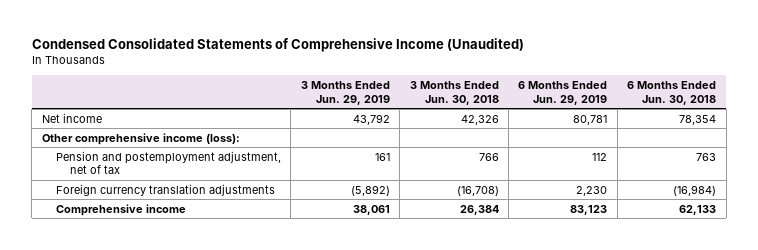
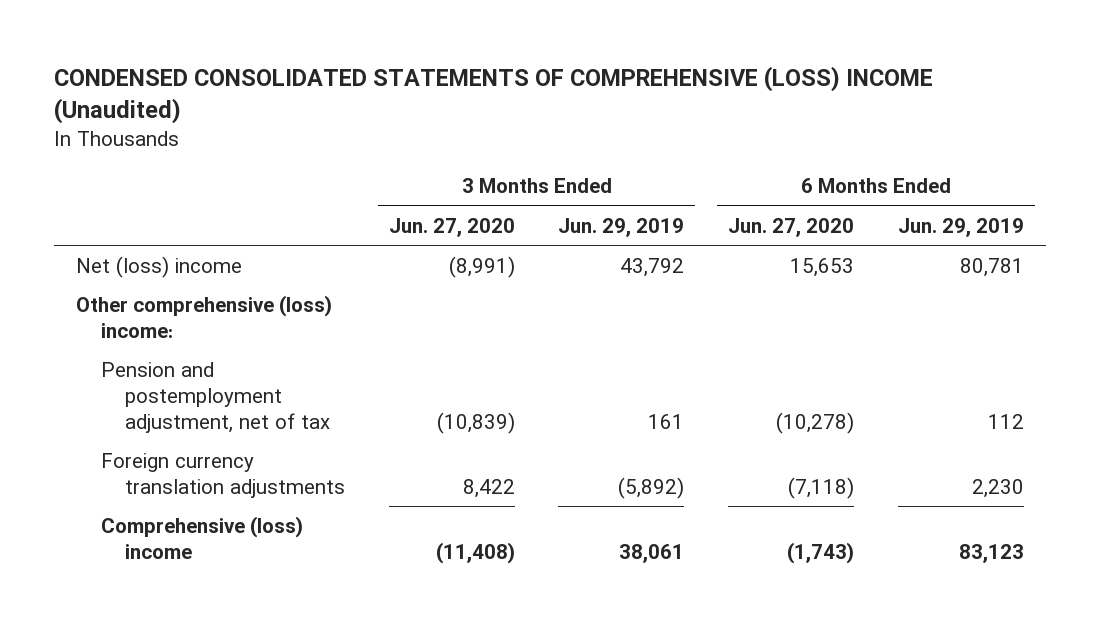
[31,38,524,53] Condensed Consolidated Statements of Comprehensive Income (Unaudited) -> [54,66,934,125] CONDENSED CONSOLIDATED STATEMENTS OF COMPREHENSIVE (LOSS) INCOME (Unaudited)
[409,80,499,105] 3 Months Ended Jun. 30, 2018 -> none
[627,80,717,105] 6 Months Ended Jun. 30, 2018 -> none
none -> [388,217,515,237] Jun. 27, 2020
none -> [728,217,855,237] Jun. 27, 2020
[41,112,102,123] Net income -> [76,255,243,278] Net (loss) income
[41,132,240,145] Other comprehensive income (loss): -> [76,294,333,339] Other comprehensive (loss) income:
[55,203,186,216] Comprehensive income -> [100,515,303,560] Comprehensive (loss) income

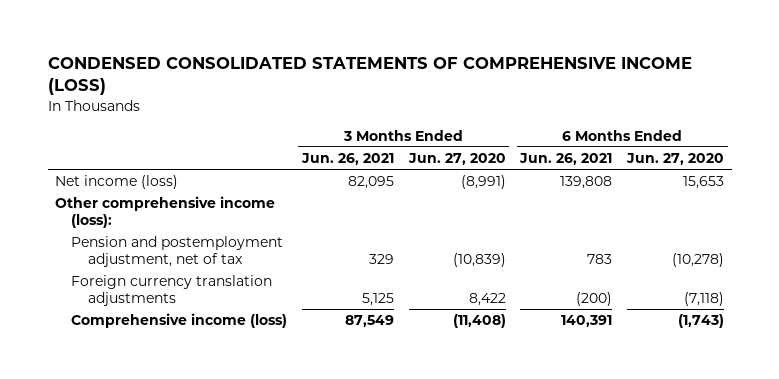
[54,66,934,125] CONDENSED CONSOLIDATED STATEMENTS OF COMPREHENSIVE (LOSS) INCOME (Unaudited) -> [47,57,692,96] CONDENSED CONSOLIDATED STATEMENTS OF COMPREHENSIVE INCOME (LOSS)
[558,217,685,237] Jun. 29, 2019 -> none
[897,217,1024,237] Jun. 29, 2019 -> none
none -> [301,152,395,165] Jun. 26, 2021
none -> [519,152,613,165] Jun. 26, 2021
[76,255,243,278] Net (loss) income -> [54,175,178,190] Net income (loss)
[76,294,333,339] Other comprehensive (loss) income: -> [54,196,275,229] Other comprehensive income (loss):
[100,515,303,560] Comprehensive (loss) income -> [71,313,288,329] Comprehensive income (loss)

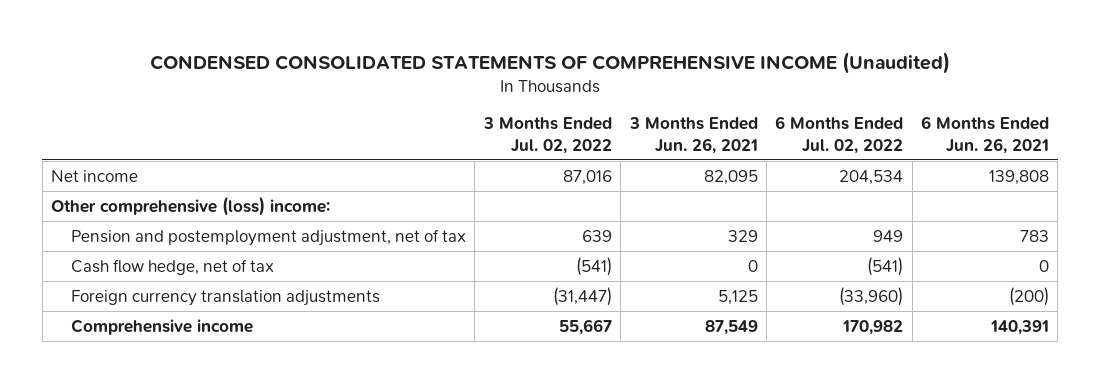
[47,57,692,96] CONDENSED CONSOLIDATED STATEMENTS OF COMPREHENSIVE INCOME (LOSS) -> [150,51,951,74] CONDENSED CONSOLIDATED STATEMENTS OF COMPREHENSIVE INCOME (Unaudited)
[407,152,506,165] Jun. 27, 2020 -> none
[626,152,725,165] Jun. 27, 2020 -> none
none -> [482,117,612,154] 3 Months Ended Jul. 02, 2022
none -> [775,116,904,154] 6 Months Ended Jul. 02, 2022
[54,175,178,190] Net income (loss) -> [51,169,139,182] Net income
[54,196,275,229] Other comprehensive income (loss): -> [51,195,331,216] Other comprehensive (loss) income:
none -> [71,258,275,275] Cash flow hedge, net of tax
[71,313,288,329] Comprehensive income (loss) -> [71,318,254,335] Comprehensive income

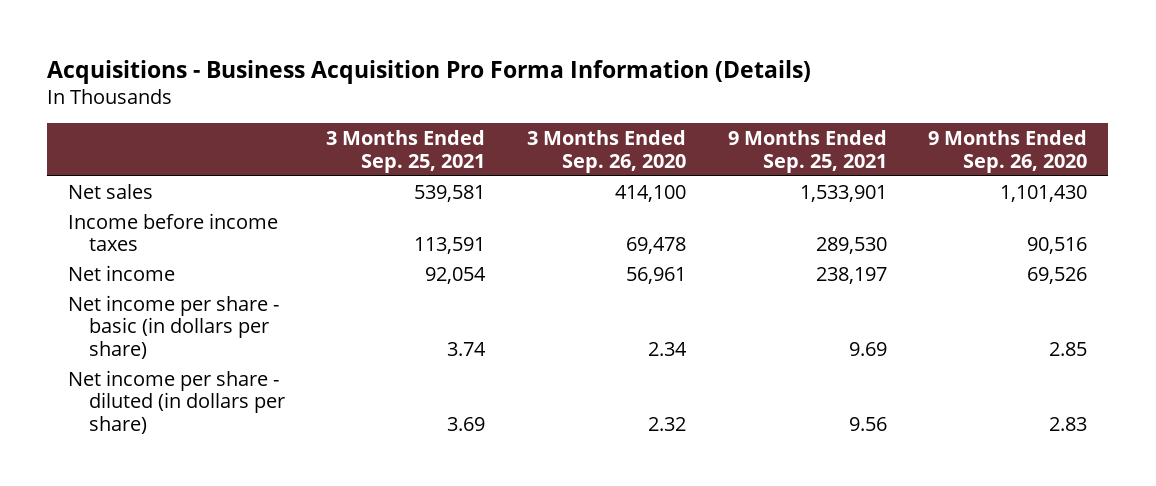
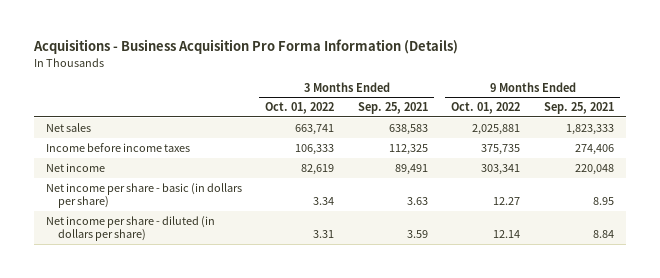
[527,129,687,173] 3 Months Ended Sep. 26, 2020 -> none
[928,129,1088,173] 9 Months Ended Sep. 26, 2020 -> none
none -> [265,102,335,115] Oct. 01, 2022
none -> [451,102,521,115] Oct. 01, 2022
[414,184,486,202] 539,581 -> [388,123,428,135] 638,583
[799,184,887,202] 1,533,901 -> [565,123,614,135] 1,823,333
[414,237,486,255] 113,591 -> [388,143,428,155] 112,325
[815,237,887,255] 289,530 -> [574,143,614,155] 274,406
[425,266,487,284] 92,054 -> [394,163,428,175] 89,491
[815,266,887,284] 238,197 -> [574,163,614,175] 220,048
[447,342,487,357] 3.74 -> [406,196,428,205] 3.63
[848,342,887,357] 9.69 -> [592,196,614,205] 8.95
[447,417,486,432] 3.69 -> [406,229,428,238] 3.59
[848,417,887,432] 9.56 -> [592,229,614,238] 8.84

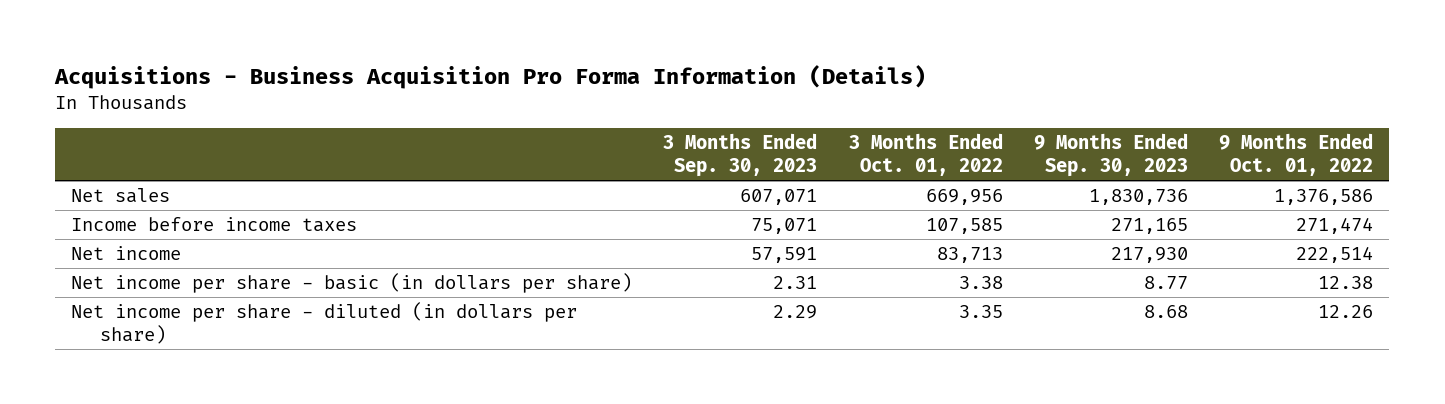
[357,102,428,115] Sep. 25, 2021 -> none
[543,102,614,115] Sep. 25, 2021 -> none
none -> [663,132,818,178] 3 Months Ended Sep. 30, 2023
none -> [1034,132,1189,178] 9 Months Ended Sep. 30, 2023
[295,123,335,135] 663,741 -> [925,188,1003,205] 669,956
[472,123,521,135] 2,025,881 -> [1274,188,1374,205] 1,376,586
[295,143,335,155] 106,333 -> [925,217,1003,234] 107,585
[481,143,521,155] 375,735 -> [1296,216,1374,234] 271,474
[301,163,335,175] 82,619 -> [936,246,1003,263] 83,713
[481,163,521,175] 303,341 -> [1296,245,1374,263] 222,514
[313,196,335,205] 3.34 -> [958,275,1003,289] 3.38
[493,196,521,205] 12.27 -> [1318,275,1374,289] 12.38
[313,229,335,238] 3.31 -> [958,304,1003,318] 3.35
[493,229,521,238] 12.14 -> [1318,304,1374,318] 12.26

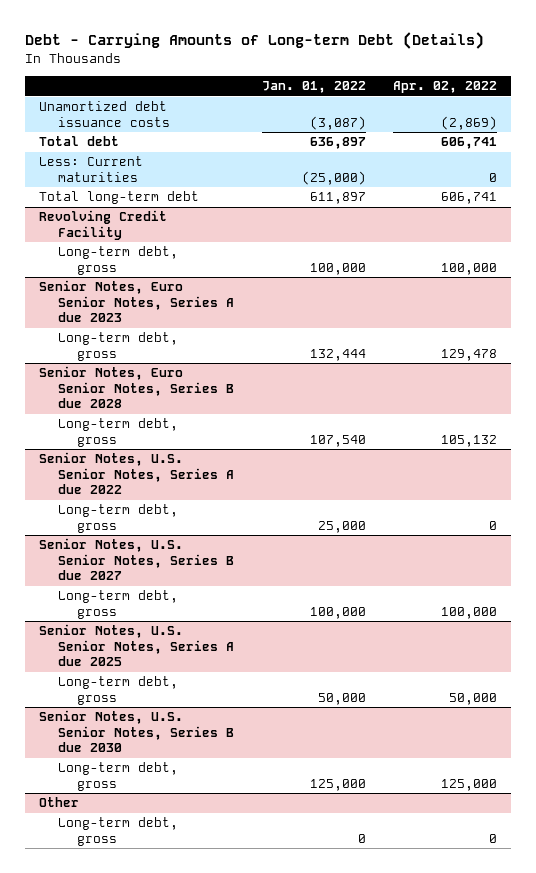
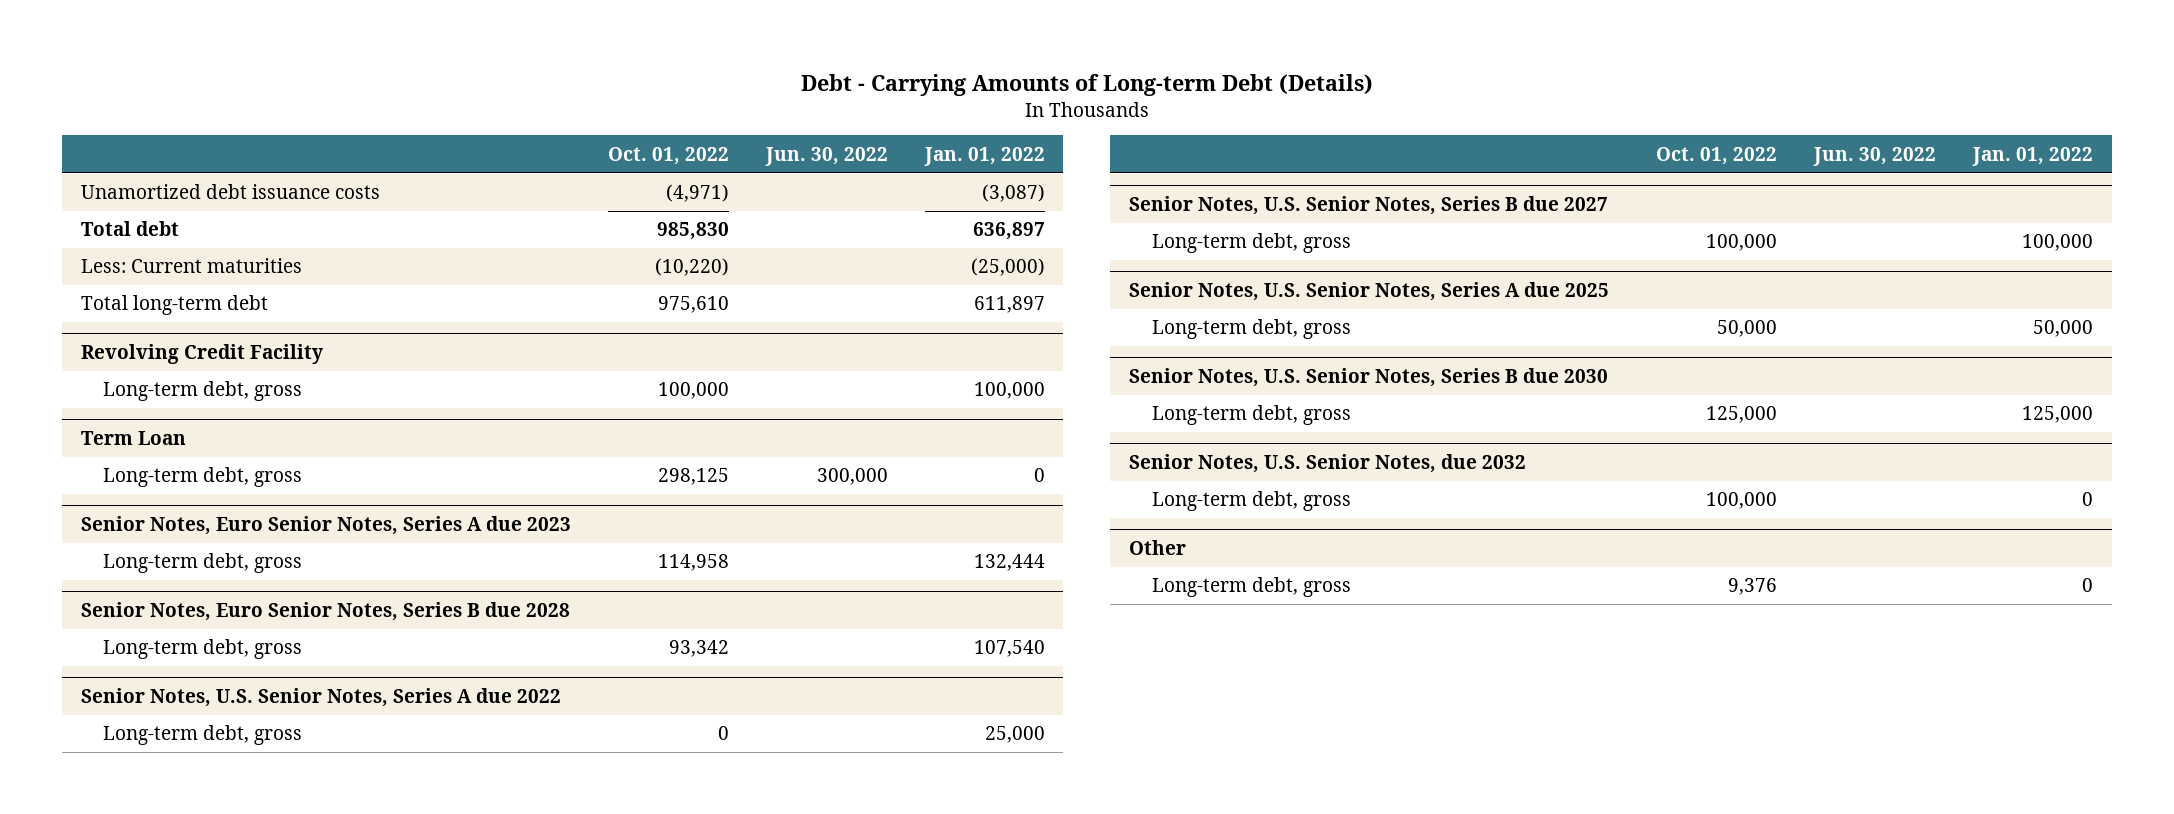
[393,81,498,94] Apr. 02, 2022 -> none
none -> [607,146,729,165] Oct. 01, 2022
none -> [764,146,888,166] Jun. 30, 2022
none -> [80,431,186,446] Term Loan
none -> [103,467,303,488] Long-term debt, gross
none -> [1128,454,1526,474] Senior Notes, U.S. Senior Notes, due 2032
none -> [1151,491,1351,512] Long-term debt, gross

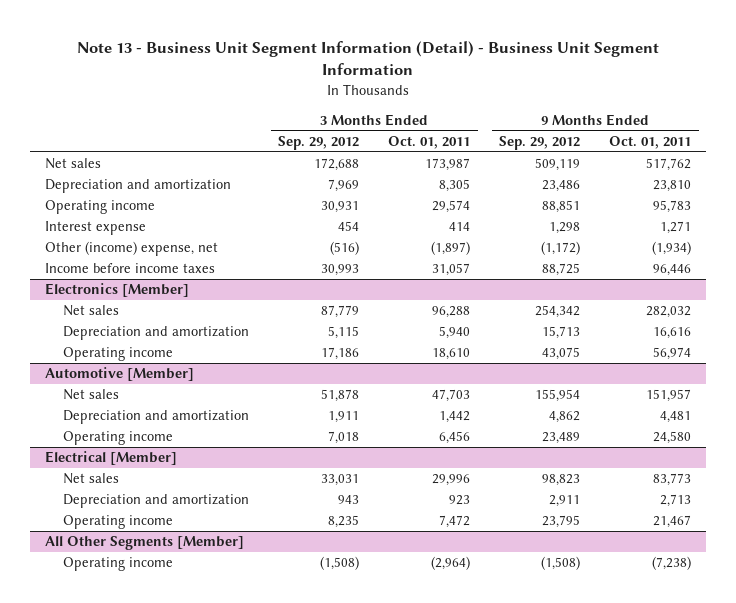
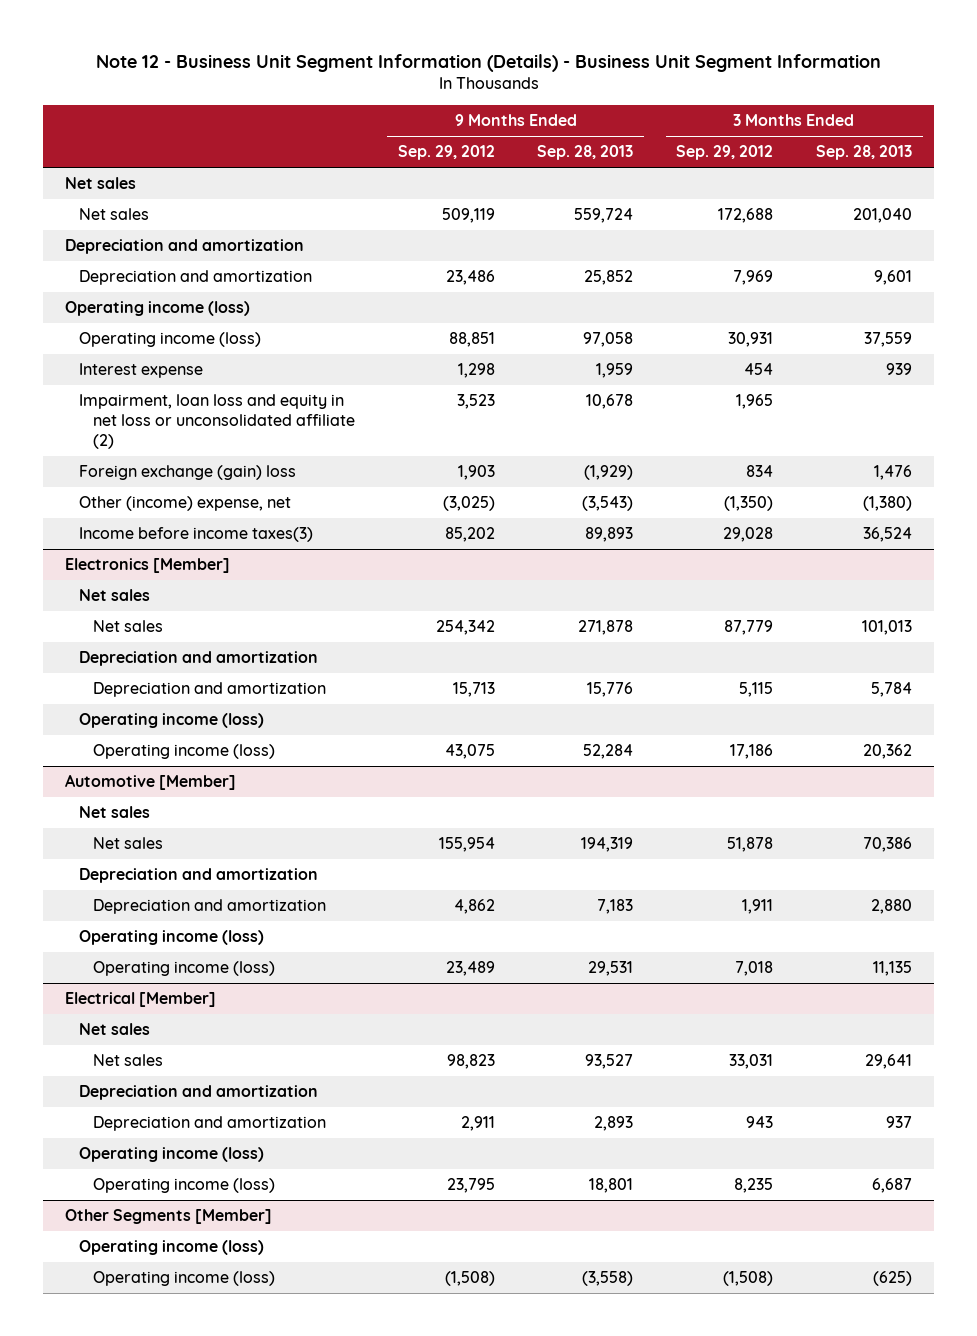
[77,40,660,76] Note 13 - Business Unit Segment Information (Detail) - Business Unit Segment Information -> [95,53,881,72] Note 12 - Business Unit Segment Information (Details) - Business Unit Segment Information
[388,135,471,149] Oct. 01, 2011 -> none
[609,135,692,149] Oct. 01, 2011 -> none
none -> [537,145,634,161] Sep. 28, 2013
none -> [816,145,913,161] Sep. 28, 2013
none -> [64,177,136,190] Net sales
none -> [64,239,304,255] Depreciation and amortization
none -> [64,301,250,317] Operating income (loss)
[44,200,155,215] Operating income -> [78,332,261,348] Operating income (loss)
none -> [78,394,355,449] Impairment, loan loss and equity in net loss or unconsolidated affiliate (2)
none -> [78,465,296,481] Foreign exchange (gain) loss
[330,241,360,256] (516) -> [724,496,774,512] (1,350)
[541,241,581,256] (1,172) -> [442,496,495,512] (3,025)
[44,263,215,274] Income before income taxes -> [78,527,313,543] Income before income taxes(3)
[321,264,360,277] 30,993 -> [723,527,774,543] 29,028
[542,263,581,277] 88,725 -> [444,527,495,543] 85,202
none -> [78,589,150,602] Net sales
none -> [78,651,318,667] Depreciation and amortization
none -> [78,713,264,729] Operating income (loss)
[63,347,174,362] Operating income -> [92,744,275,760] Operating income (loss)
none -> [78,806,150,819] Net sales
none -> [78,868,318,884] Depreciation and amortization
none -> [78,930,264,946] Operating income (loss)
[63,431,174,446] Operating income -> [92,961,275,977] Operating income (loss)
none -> [78,1023,150,1036] Net sales
none -> [78,1085,318,1101] Depreciation and amortization
none -> [78,1147,264,1163] Operating income (loss)
[63,515,174,530] Operating income -> [92,1178,275,1194] Operating income (loss)
[44,536,244,551] All Other Segments [Member] -> [64,1209,272,1225] Other Segments [Member]
none -> [78,1240,264,1256] Operating income (loss)
[63,557,174,572] Operating income -> [92,1271,275,1287] Operating income (loss)

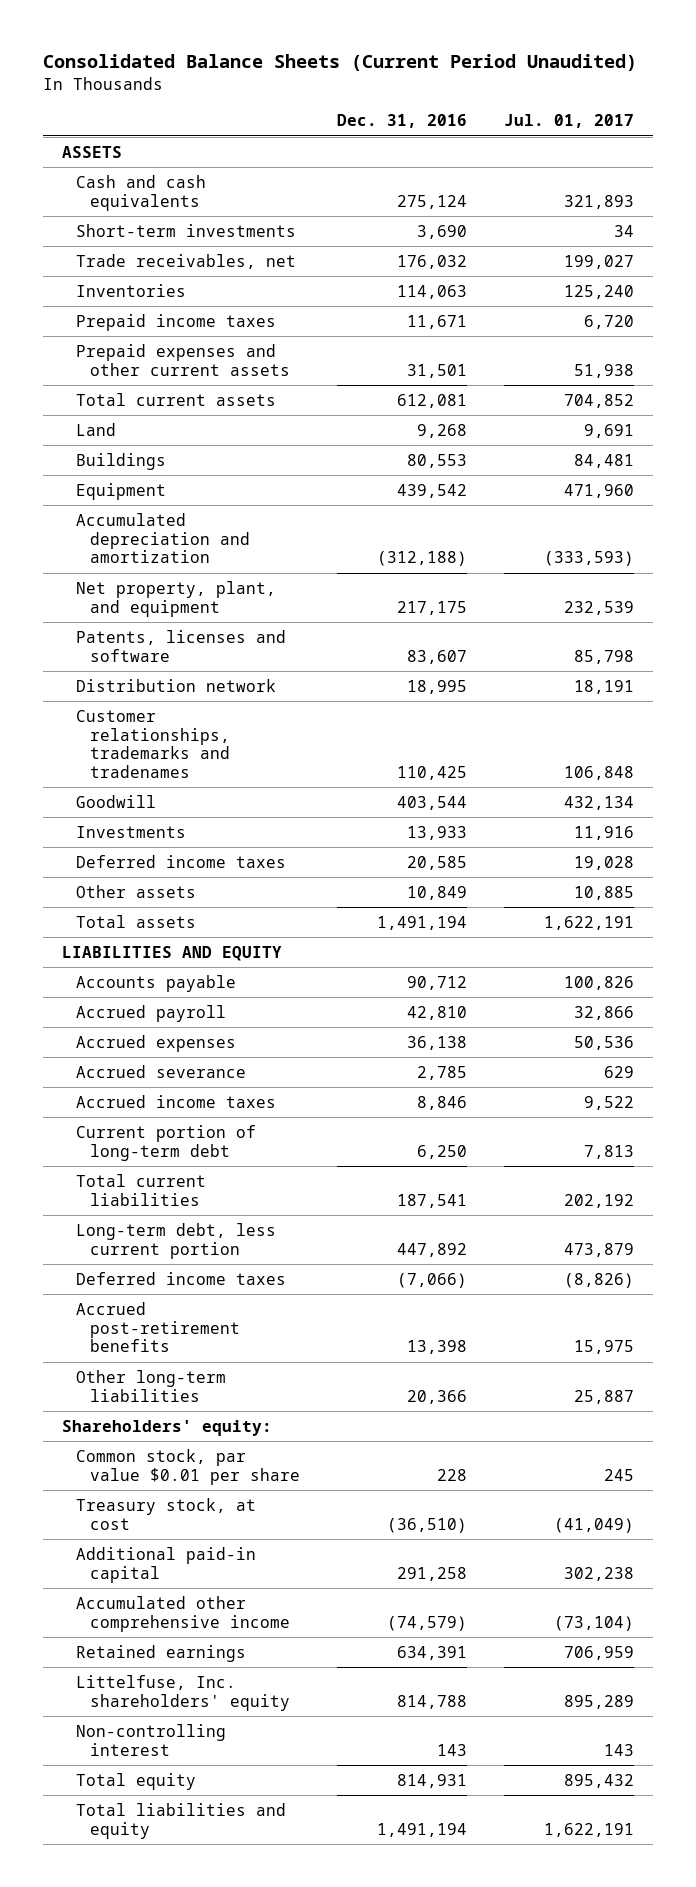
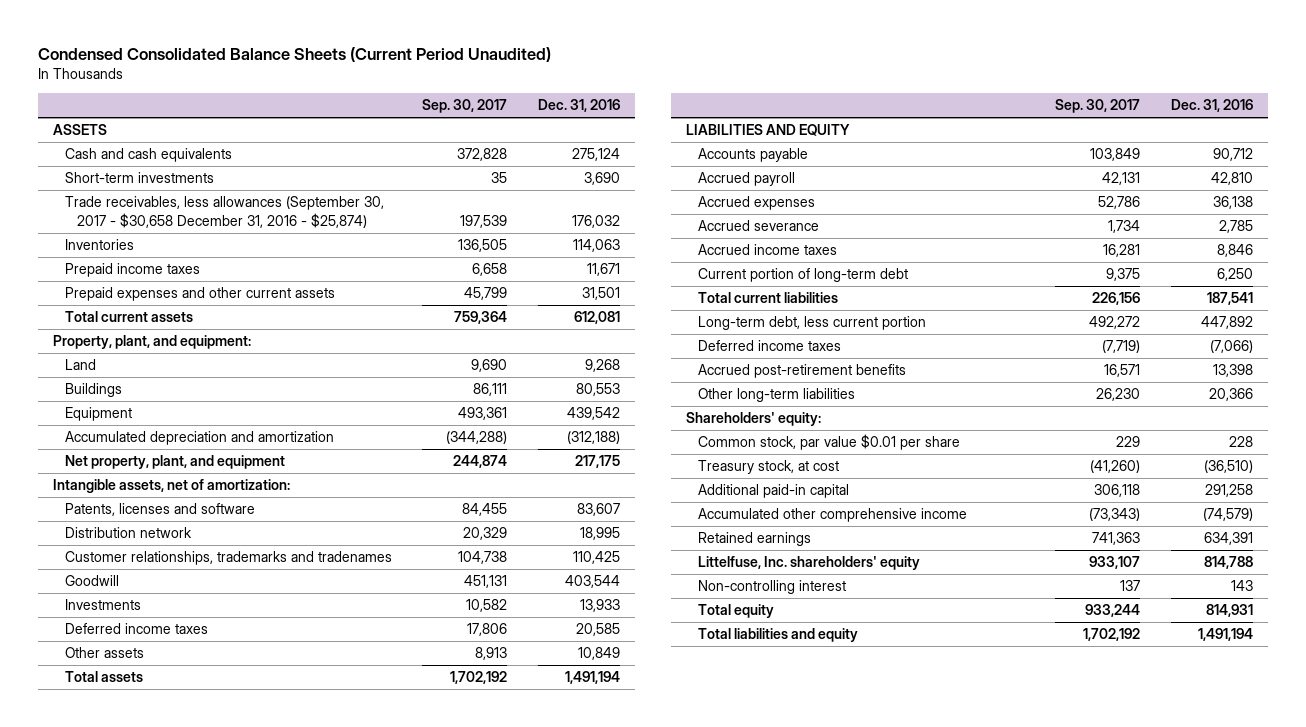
[43,53,638,71] Consolidated Balance Sheets (Current Period Unaudited) -> [37,46,551,62] Condensed Consolidated Balance Sheets (Current Period Unaudited)
[504,114,635,129] Jul. 01, 2017 -> none
none -> [422,99,508,114] Sep. 30, 2017
[75,253,296,269] Trade receivables, net -> [64,196,384,228] Trade receivables, less allowances (September 30, 2017 - $30,658 December 31, 2016 - $25,874)
none -> [52,335,251,350] Property, plant, and equipment:
none -> [52,479,290,494] Intangible assets, net of amortization:

